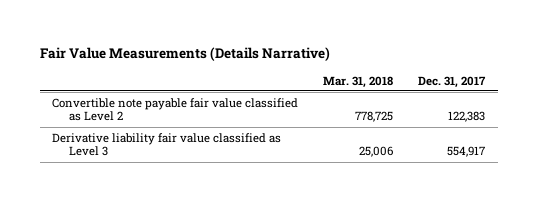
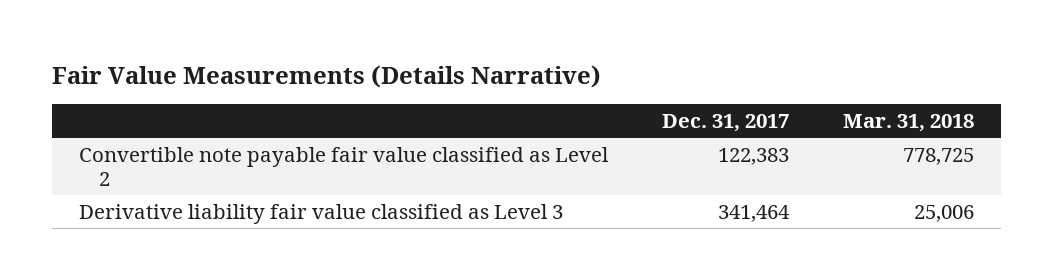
[447,146,486,158] 554,917 -> [717,204,790,222] 341,464

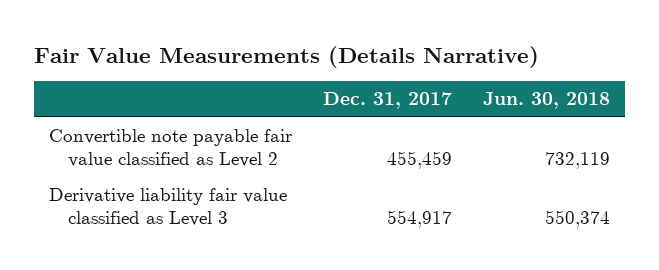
[843,114,975,133] Mar. 31, 2018 -> none
none -> [482,92,610,110] Jun. 30, 2018
[717,147,789,165] 122,383 -> [386,151,452,170] 455,459
[717,204,790,222] 341,464 -> [386,210,452,229] 554,917

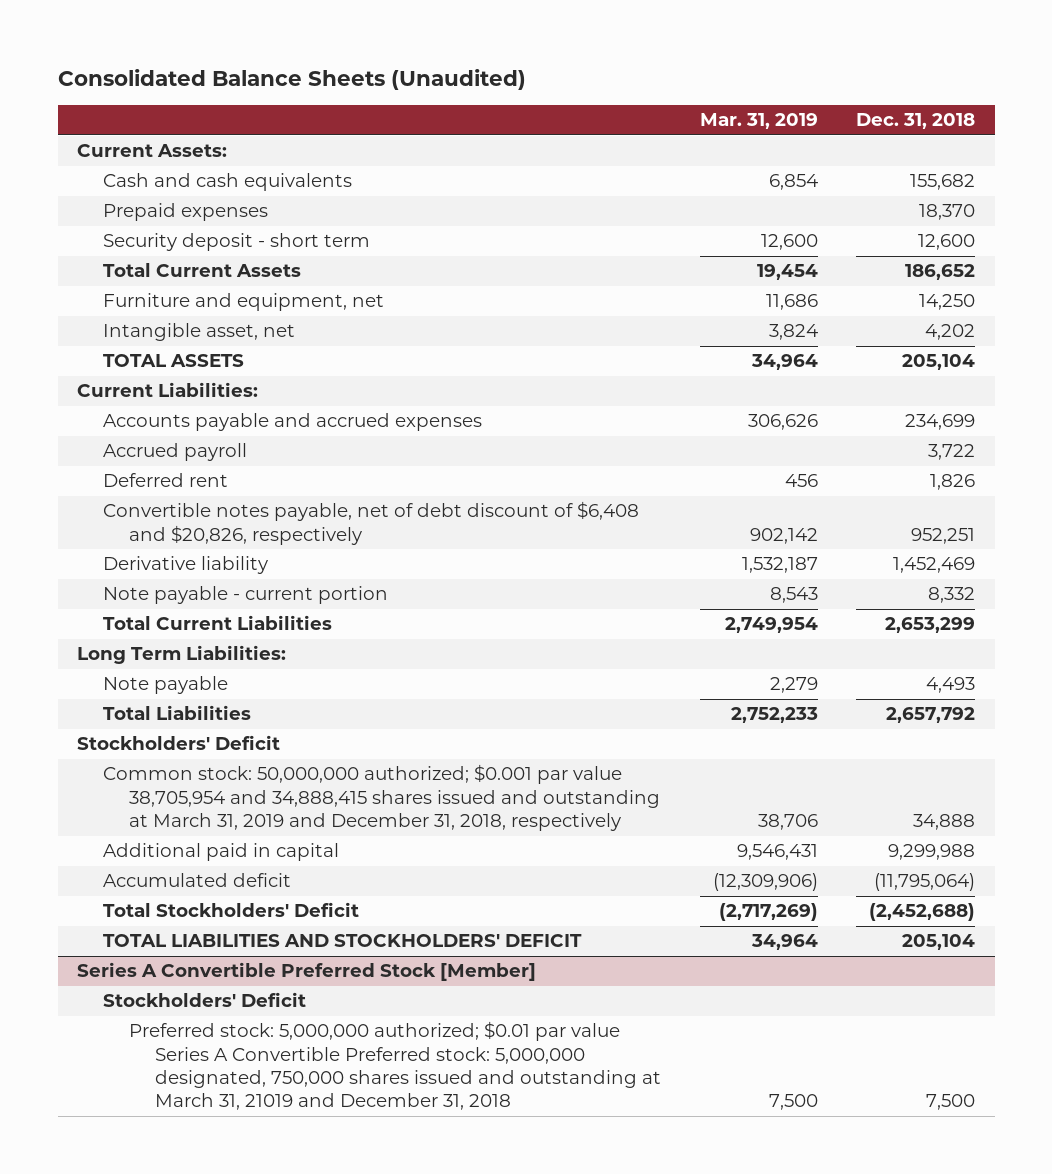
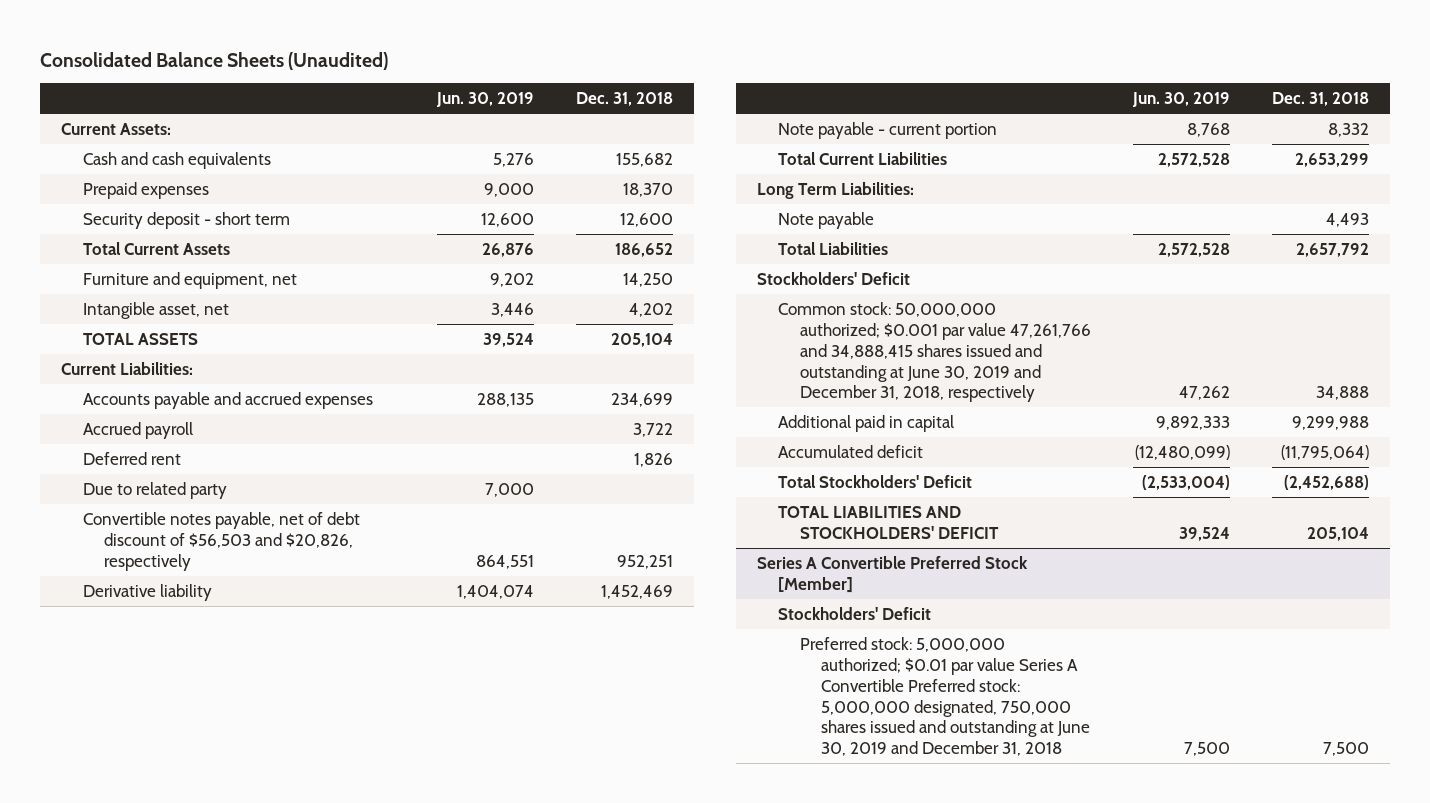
[699,113,818,130] Mar. 31, 2019 -> none
none -> [436,92,535,108] Jun. 30, 2019
none -> [82,481,227,499] Due to related party
[103,501,640,545] Convertible notes payable, net of debt discount of $6,408 and $20,826, respectively -> [82,511,360,571] Convertible notes payable, net of debt discount of $56,503 and $20,826, respectively
[103,764,661,832] Common stock: 50,000,000 authorized; $0.001 par value 38,705,954 and 34,888,415 shares issued and outstanding at March 31, 2019 and December 31, 2018, respectively -> [778,301,1091,403] Common stock: 50,000,000 authorized; $0.001 par value 47,261,766 and 34,888,415 shares issued and outstanding at June 30, 2019 and December 31, 2018, respectively
[129,1021,662,1111] Preferred stock: 5,000,000 authorized; $0.01 par value Series A Convertible Preferred stock: 5,000,000 designated, 750,000 shares issued and outstanding at March 31, 21019 and December 31, 2018 -> [799,636,1090,757] Preferred stock: 5,000,000 authorized; $0.01 par value Series A Convertible Preferred stock: 5,000,000 designated, 750,000 shares issued and outstanding at June 30, 2019 and December 31, 2018

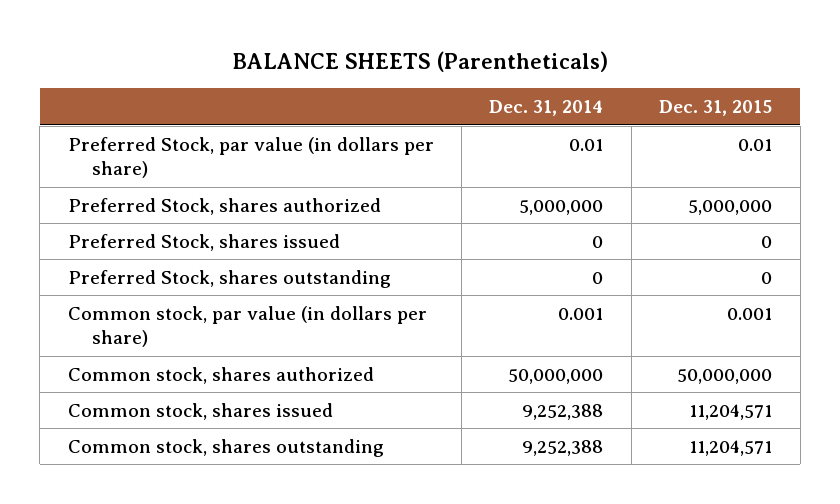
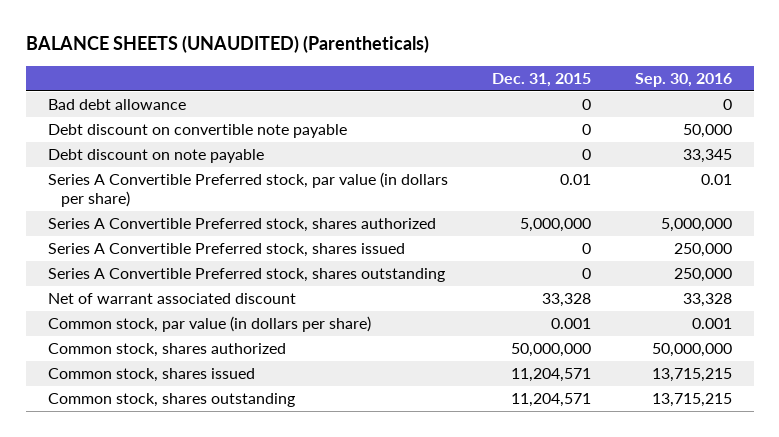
[231,51,608,73] BALANCE SHEETS (Parentheticals) -> [25,35,429,54] BALANCE SHEETS (UNAUDITED) (Parentheticals)
[489,100,604,117] Dec. 31, 2014 -> none
none -> [634,72,732,87] Sep. 30, 2016
none -> [47,99,186,111] Bad debt allowance
none -> [47,124,347,139] Debt discount on convertible note payable
none -> [47,149,264,164] Debt discount on note payable
[67,136,434,179] Preferred Stock, par value (in dollars per share) -> [47,172,448,207] Series A Convertible Preferred stock, par value (in dollars per share)
[67,197,381,215] Preferred Stock, shares authorized -> [47,218,436,233] Series A Convertible Preferred stock, shares authorized
[67,233,340,251] Preferred Stock, shares issued -> [47,243,405,258] Series A Convertible Preferred stock, shares issued
[67,269,391,288] Preferred Stock, shares outstanding -> [47,268,445,283] Series A Convertible Preferred stock, shares outstanding
none -> [47,293,296,305] Net of warrant associated discount

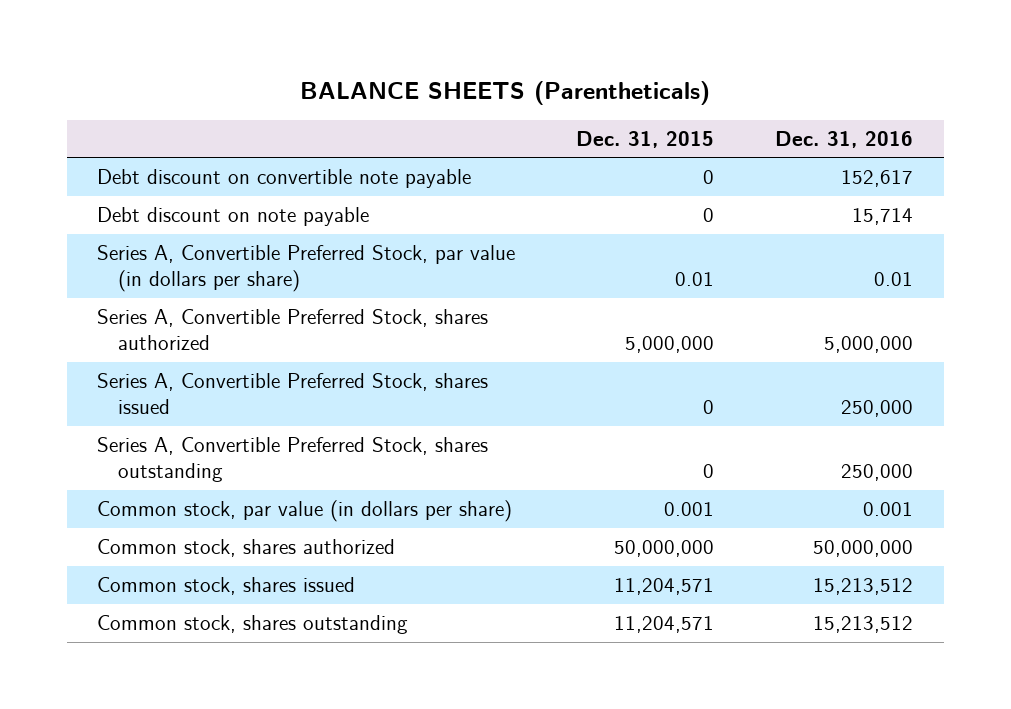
[25,35,429,54] BALANCE SHEETS (UNAUDITED) (Parentheticals) -> [300,80,711,105] BALANCE SHEETS (Parentheticals)
[634,72,732,87] Sep. 30, 2016 -> none
none -> [775,130,914,148] Dec. 31, 2016
[47,99,186,111] Bad debt allowance -> none
[47,293,296,305] Net of warrant associated discount -> none
[47,172,448,207] Series A Convertible Preferred stock, par value (in dollars per share) -> [97,245,516,293] Series A, Convertible Preferred Stock, par value (in dollars per share)
[47,218,436,233] Series A Convertible Preferred stock, shares authorized -> [97,309,489,351] Series A, Convertible Preferred Stock, shares authorized
[47,243,405,258] Series A Convertible Preferred stock, shares issued -> [97,373,489,415] Series A, Convertible Preferred Stock, shares issued
[47,268,445,283] Series A Convertible Preferred stock, shares outstanding -> [97,437,489,483] Series A, Convertible Preferred Stock, shares outstanding

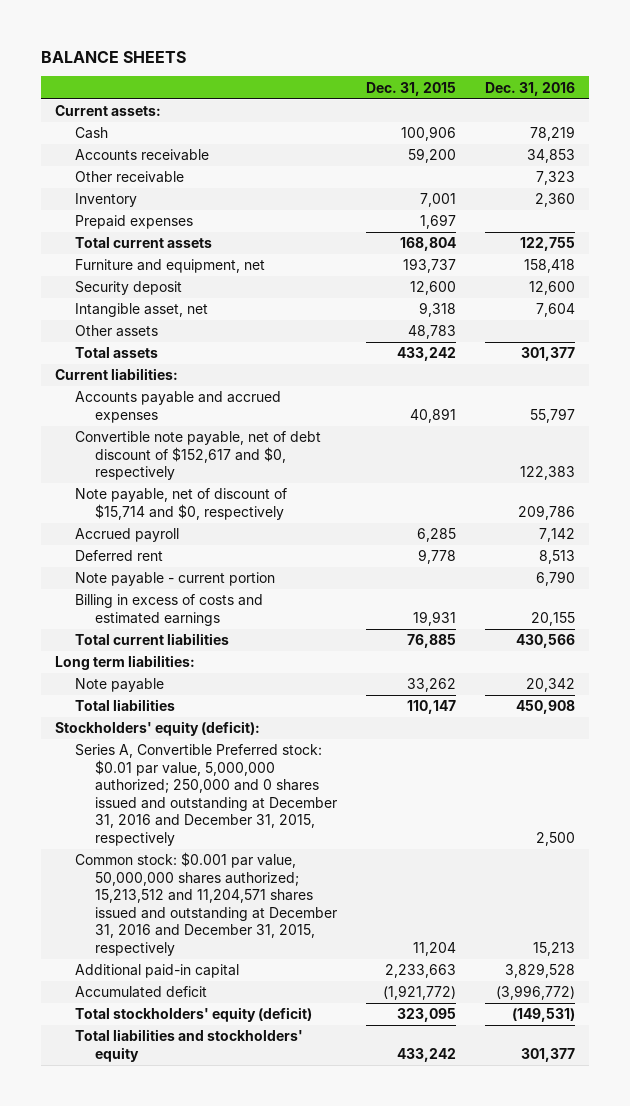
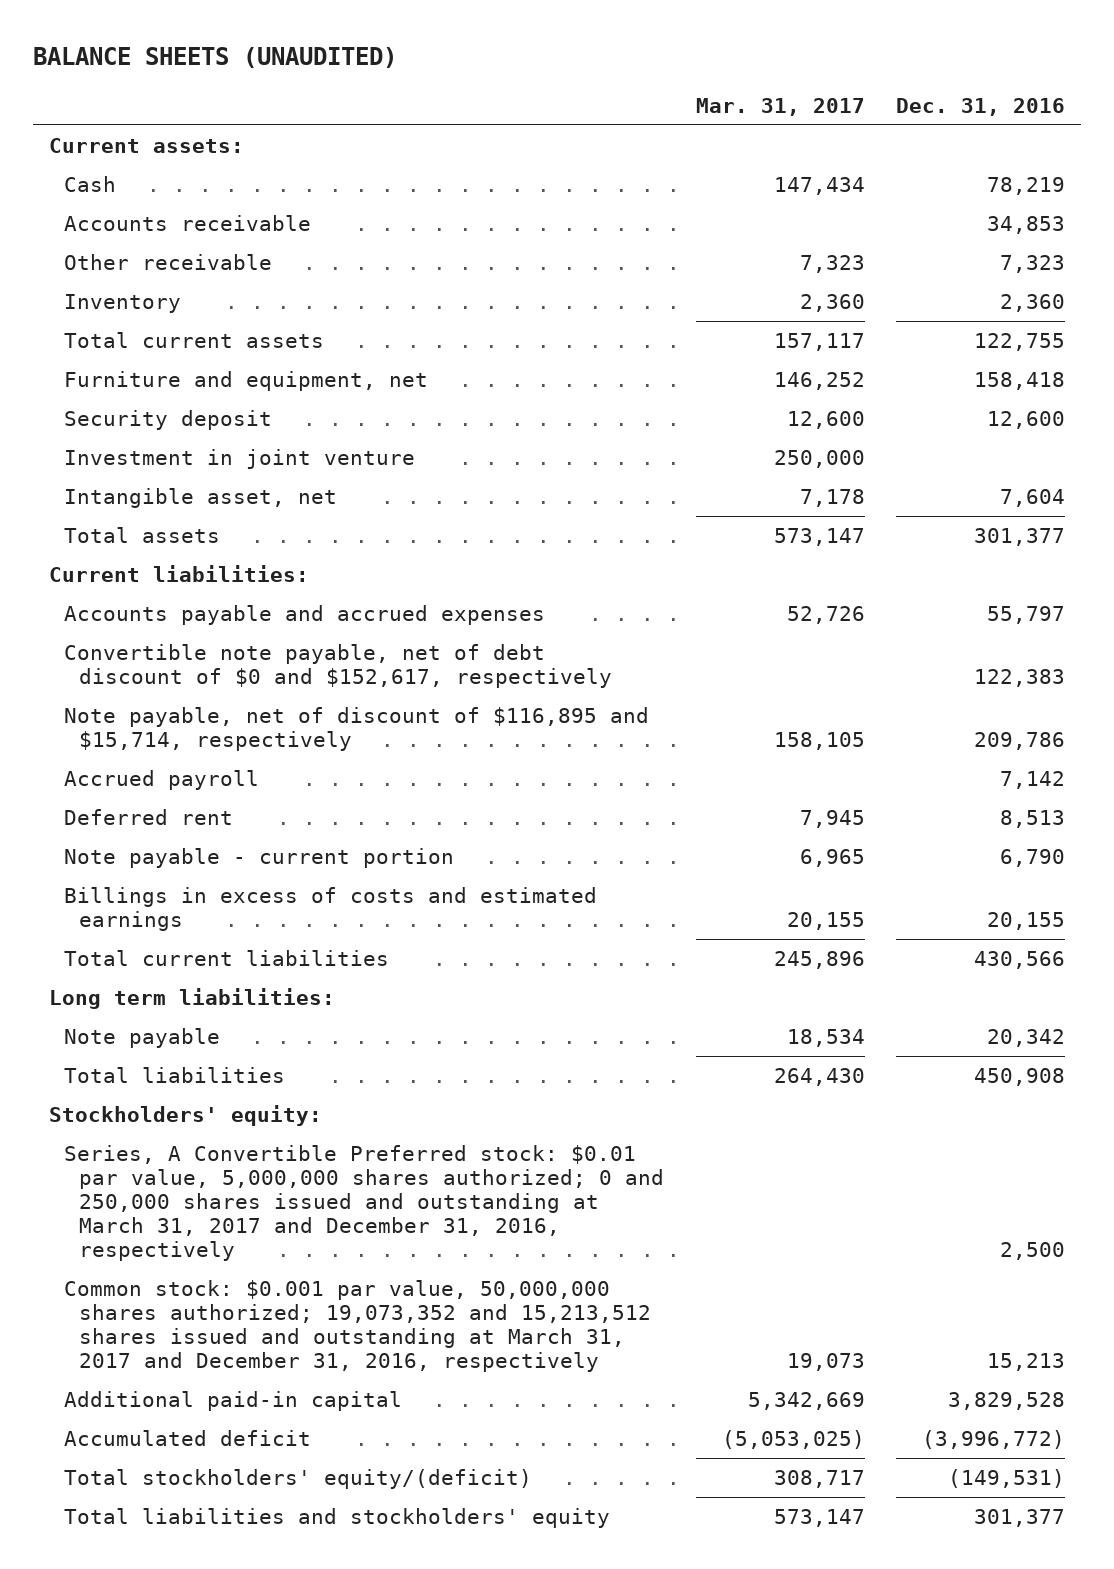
[41,50,187,63] BALANCE SHEETS -> [33,47,398,69] BALANCE SHEETS (UNAUDITED)
[366,81,457,96] Dec. 31, 2015 -> none
none -> [695,97,865,116] Mar. 31, 2017
[75,215,194,230] Prepaid expenses -> none
none -> [64,449,416,470] Investment in joint venture
[75,325,159,338] Other assets -> none
[75,431,322,481] Convertible note payable, net of debt discount of $152,617 and $0, respectively -> [64,644,612,688] Convertible note payable, net of debt discount of $0 and $152,617, respectively
[75,488,288,520] Note payable, net of discount of $15,714 and $0, respectively -> [64,707,650,751] Note payable, net of discount of $116,895 and $15,714, respectively
[75,594,264,626] Billing in excess of costs and estimated earnings -> [64,887,598,931] Billings in excess of costs and estimated earnings
[55,721,261,737] Stockholders' equity (deficit): -> [49,1105,323,1127] Stockholders' equity:
[75,744,338,847] Series A, Convertible Preferred stock: $0.01 par value, 5,000,000 authorized; 250,000 and 0 shares issued and outstanding at December 31, 2016 and December 31, 2015, respectively -> [64,1145,664,1261] Series, A Convertible Preferred stock: $0.01 par value, 5,000,000 shares authorized; 0 and 250,000 shares issued and outstanding at March 31, 2017 and December 31, 2016, respectively
[75,852,338,957] Common stock: $0.001 par value, 50,000,000 shares authorized; 15,213,512 and 11,204,571 shares issued and outstanding at December 31, 2016 and December 31, 2015, respectively -> [64,1280,651,1372] Common stock: $0.001 par value, 50,000,000 shares authorized; 19,073,352 and 15,213,512 shares issued and outstanding at March 31, 2017 and December 31, 2016, respectively
[75,1007,313,1023] Total stockholders' equity (deficit) -> [64,1469,533,1490] Total stockholders' equity/(deficit)

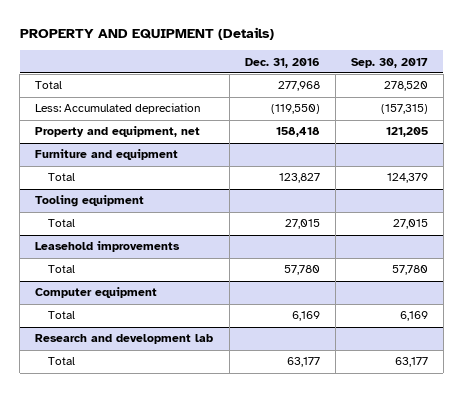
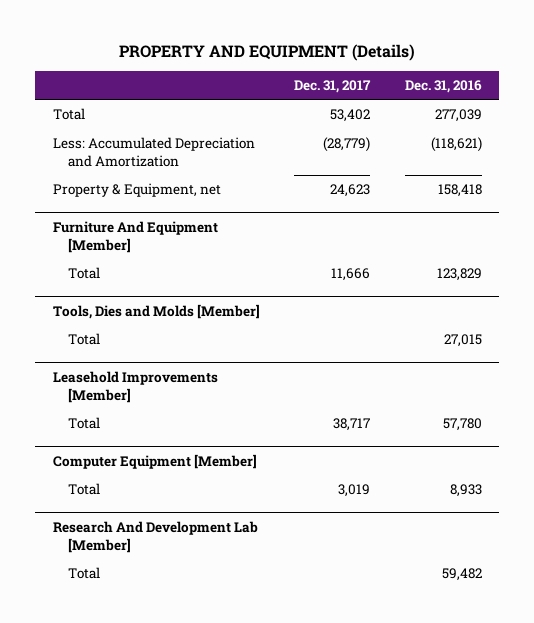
[350,57,428,68] Sep. 30, 2017 -> none
none -> [294,79,372,93] Dec. 31, 2017
[277,81,320,92] 277,968 -> [434,109,482,123] 277,039
[35,103,202,115] Less: Accumulated depreciation -> [52,137,255,168] Less: Accumulated Depreciation and Amortization
[270,104,320,115] (119,550) -> [430,137,482,153] (118,621)
[35,126,201,138] Property and equipment, net -> [52,183,221,198] Property & Equipment, net
[35,149,179,161] Furniture and equipment -> [52,221,218,253] Furniture And Equipment [Member]
[278,173,320,184] 123,827 -> [436,268,482,282] 123,829
[35,195,145,208] Tooling equipment -> [52,304,260,320] Tools, Dies and Molds [Member]
[35,241,181,253] Leasehold improvements -> [52,371,218,403] Leasehold Improvements [Member]
[35,287,158,299] Computer equipment -> [52,454,257,470] Computer Equipment [Member]
[291,311,320,322] 6,169 -> [449,484,482,498] 8,933
[35,334,214,345] Research and development lab -> [52,521,258,553] Research And Development Lab [Member]
[286,357,320,368] 63,177 -> [441,568,482,582] 59,482

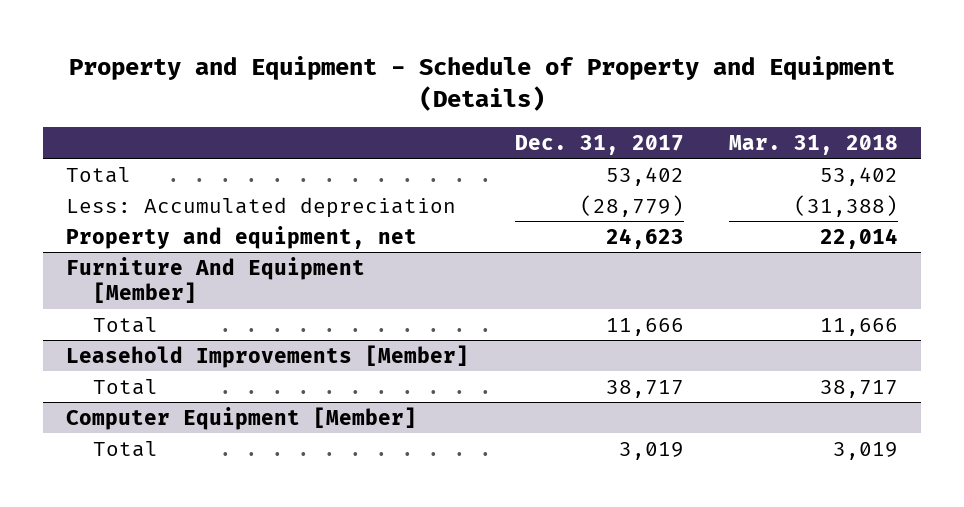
[119,43,416,61] PROPERTY AND EQUIPMENT (Details) -> [69,55,896,111] Property and Equipment - Schedule of Property and Equipment (Details)
[404,79,482,93] Dec. 31, 2016 -> none
none -> [729,134,899,155] Mar. 31, 2018
[52,137,255,168] Less: Accumulated Depreciation and Amortization -> [66,196,457,218] Less: Accumulated depreciation
[52,183,221,198] Property & Equipment, net -> [66,225,418,249] Property and equipment, net
[52,304,260,320] Tools, Dies and Molds [Member] -> none
[68,333,101,346] Total -> none
[52,521,258,553] Research And Development Lab [Member] -> none
[68,567,101,580] Total -> none

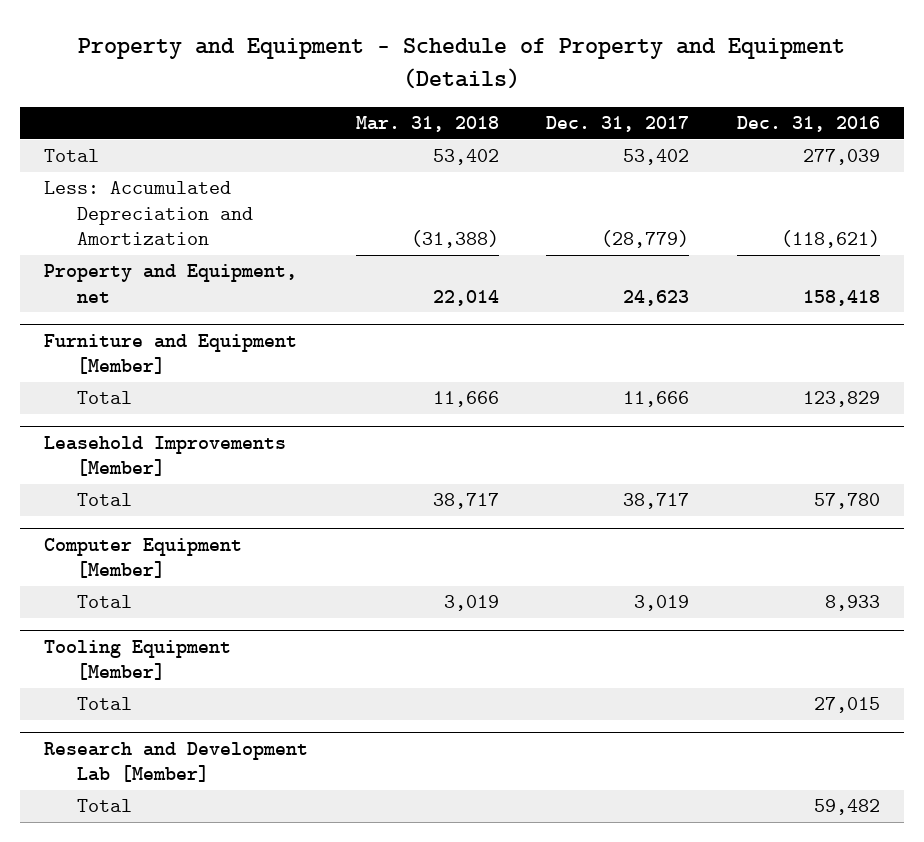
none -> [736,116,880,133] Dec. 31, 2016
[66,196,457,218] Less: Accumulated depreciation -> [43,181,253,246] Less: Accumulated Depreciation and Amortization
[66,225,418,249] Property and equipment, net -> [43,264,297,303] Property and Equipment, net
[66,256,366,304] Furniture And Equipment [Member] -> [43,334,297,375] Furniture and Equipment [Member]
none -> [43,640,231,681] Tooling Equipment [Member]
none -> [76,697,132,711] Total
none -> [43,742,308,783] Research and Development Lab [Member]
none -> [76,799,132,813] Total

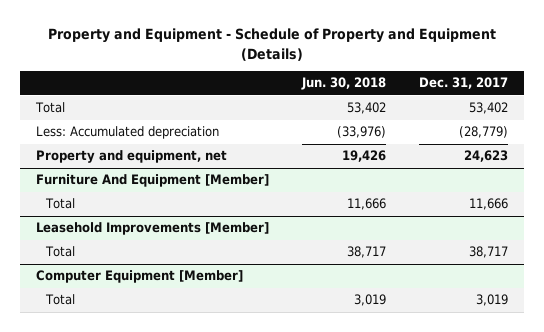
[355,116,499,133] Mar. 31, 2018 -> none
[736,116,880,133] Dec. 31, 2016 -> none
none -> [301,77,387,91] Jun. 30, 2018
[43,181,253,246] Less: Accumulated Depreciation and Amortization -> [36,126,220,140] Less: Accumulated depreciation
[43,264,297,303] Property and Equipment, net -> [36,150,228,164] Property and equipment, net
[43,334,297,375] Furniture and Equipment [Member] -> [36,174,270,188] Furniture And Equipment [Member]
[43,640,231,681] Tooling Equipment [Member] -> none
[76,697,132,711] Total -> none
[43,742,308,783] Research and Development Lab [Member] -> none
[76,799,132,813] Total -> none

